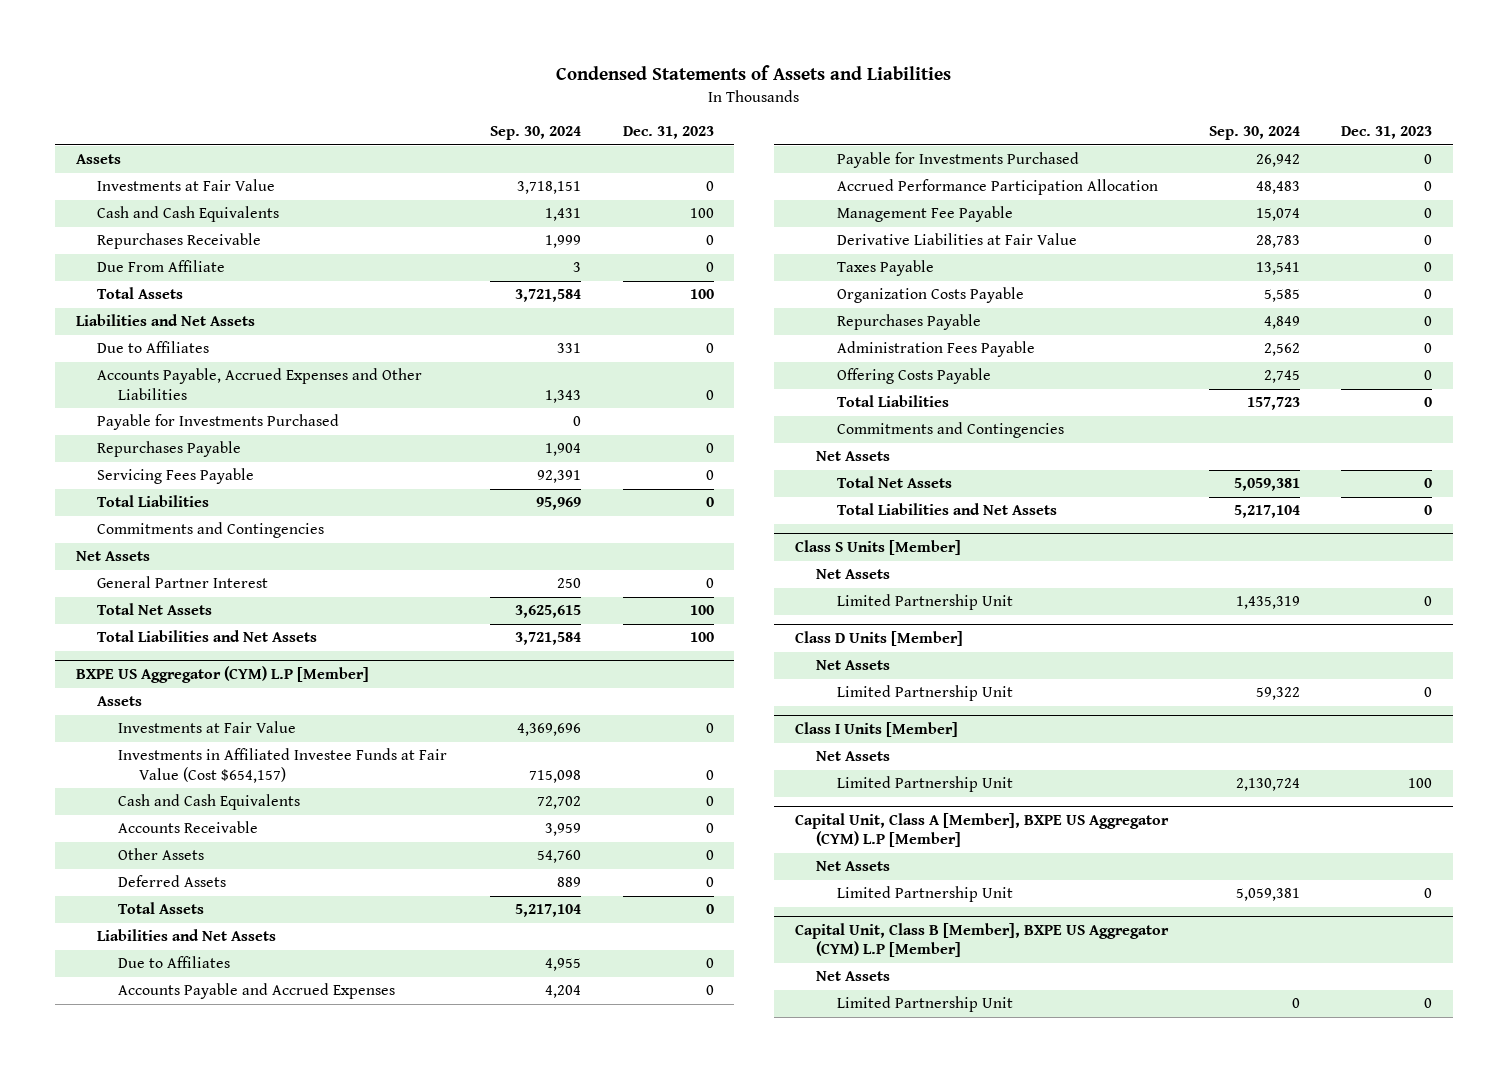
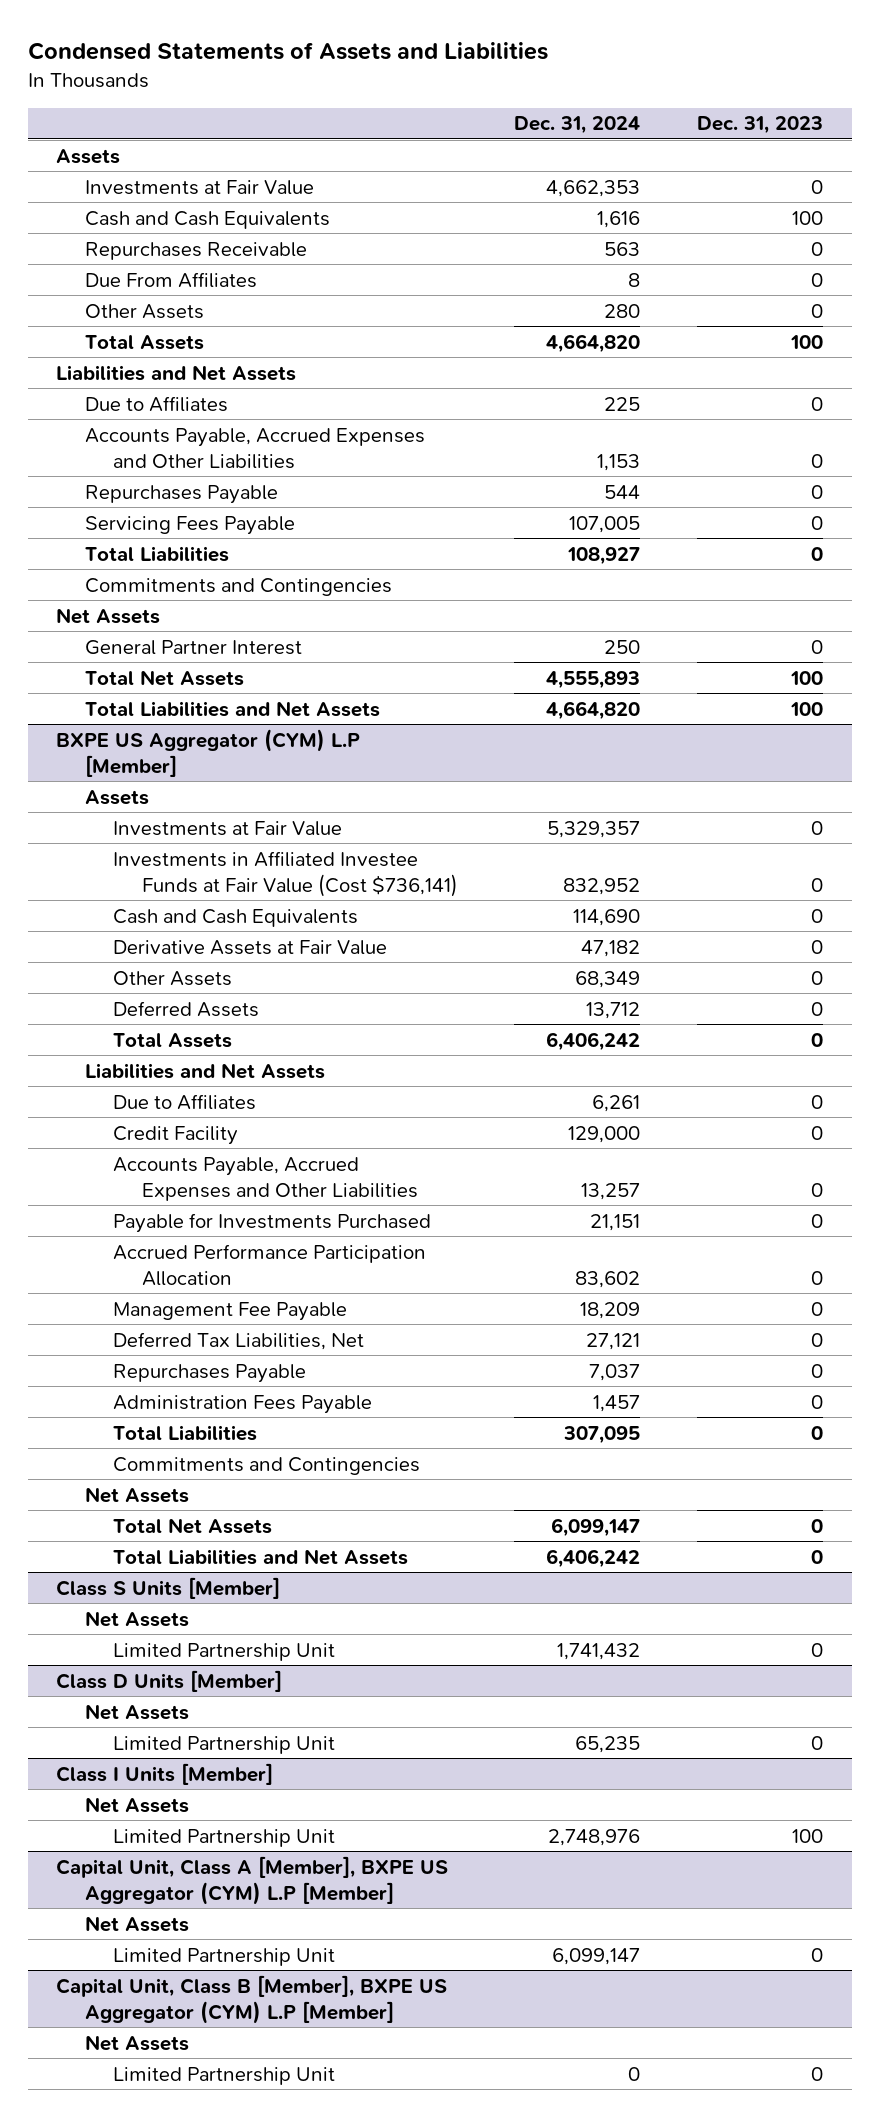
[490,126,582,141] Sep. 30, 2024 -> none
none -> [514,116,641,135] Dec. 31, 2024
[96,260,225,273] Due From Affiliate -> [84,271,257,288] Due From Affiliates
none -> [84,303,204,319] Other Assets
[96,414,339,431] Payable for Investments Purchased -> none
[117,748,447,783] Investments in Affiliated Investee Funds at Fair Value (Cost $654,157) -> [113,850,458,897] Investments in Affiliated Investee Funds at Fair Value (Cost $736,141)
[117,821,258,834] Accounts Receivable -> none
none -> [113,939,388,955] Derivative Assets at Fair Value
none -> [113,1125,239,1145] Credit Facility
[117,983,395,1000] Accounts Payable and Accrued Expenses -> [113,1156,418,1201] Accounts Payable, Accrued Expenses and Other Liabilities
[836,260,934,277] Taxes Payable -> none
[836,287,1024,304] Organization Costs Payable -> none
[836,233,1077,246] Derivative Liabilities at Fair Value -> [113,1331,365,1350] Deferred Tax Liabilities, Net
[836,368,991,385] Offering Costs Payable -> none

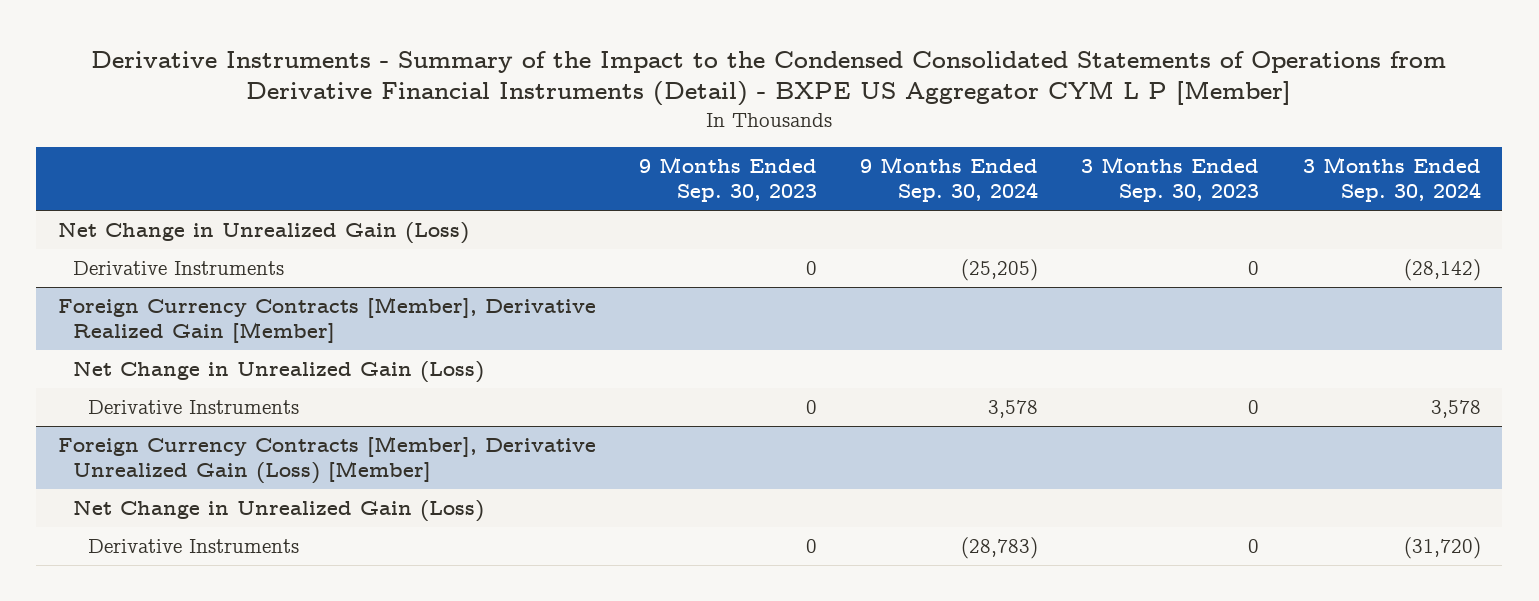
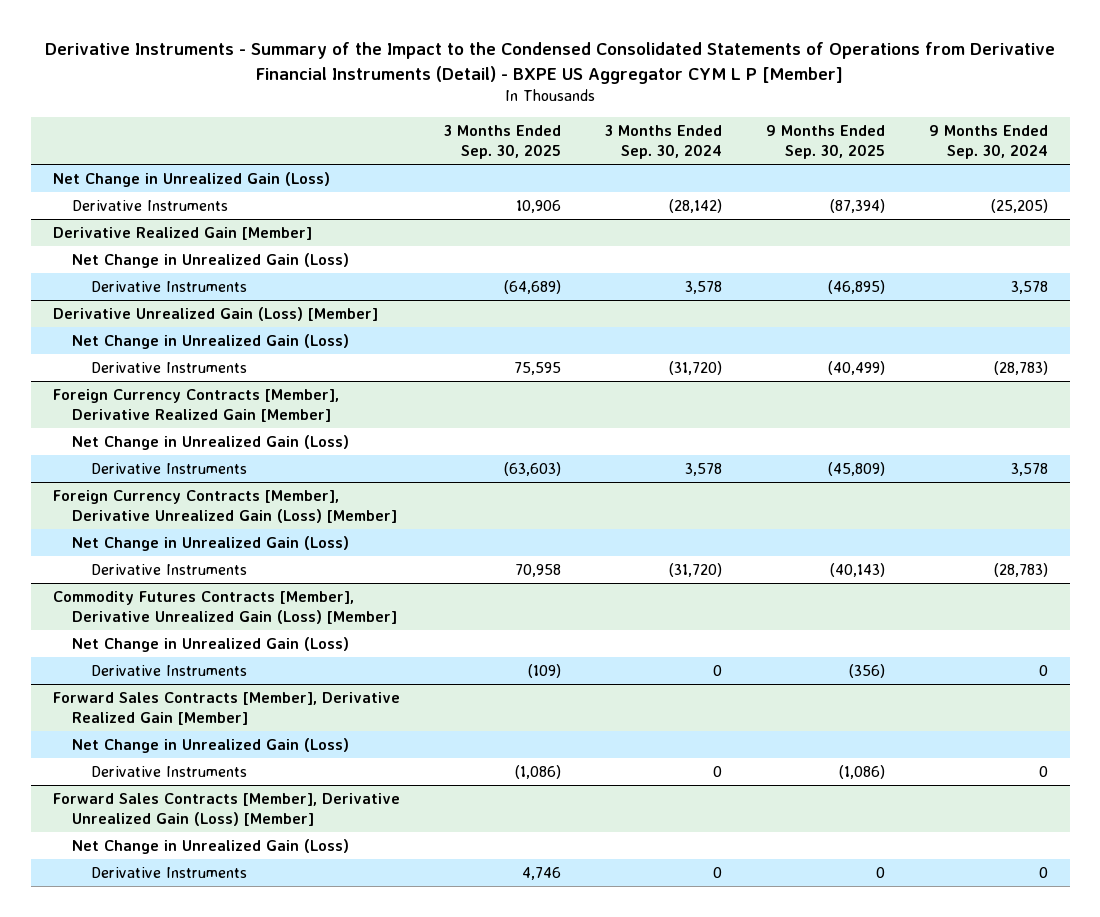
[639,157,818,203] 9 Months Ended Sep. 30, 2023 -> none
[1081,157,1260,203] 3 Months Ended Sep. 30, 2023 -> none
none -> [443,124,561,159] 3 Months Ended Sep. 30, 2025
none -> [765,124,885,159] 9 Months Ended Sep. 30, 2025
none -> [52,226,312,240] Derivative Realized Gain [Member]
none -> [71,252,349,268] Net Change in Unrealized Gain (Loss)
none -> [91,280,248,292] Derivative Instruments
none -> [52,306,378,321] Derivative Unrealized Gain (Loss) [Member]
none -> [71,333,349,349] Net Change in Unrealized Gain (Loss)
none -> [91,361,248,373] Derivative Instruments
none -> [52,590,397,625] Commodity Futures Contracts [Member], Derivative Unrealized Gain (Loss) [Member]
none -> [71,636,349,652] Net Change in Unrealized Gain (Loss)
none -> [91,664,248,676] Derivative Instruments
none -> [52,691,400,726] Forward Sales Contracts [Member], Derivative Realized Gain [Member]
none -> [71,737,349,753] Net Change in Unrealized Gain (Loss)
none -> [91,765,248,777] Derivative Instruments
none -> [52,792,400,827] Forward Sales Contracts [Member], Derivative Unrealized Gain (Loss) [Member]
none -> [71,838,349,854] Net Change in Unrealized Gain (Loss)
none -> [91,866,248,878] Derivative Instruments

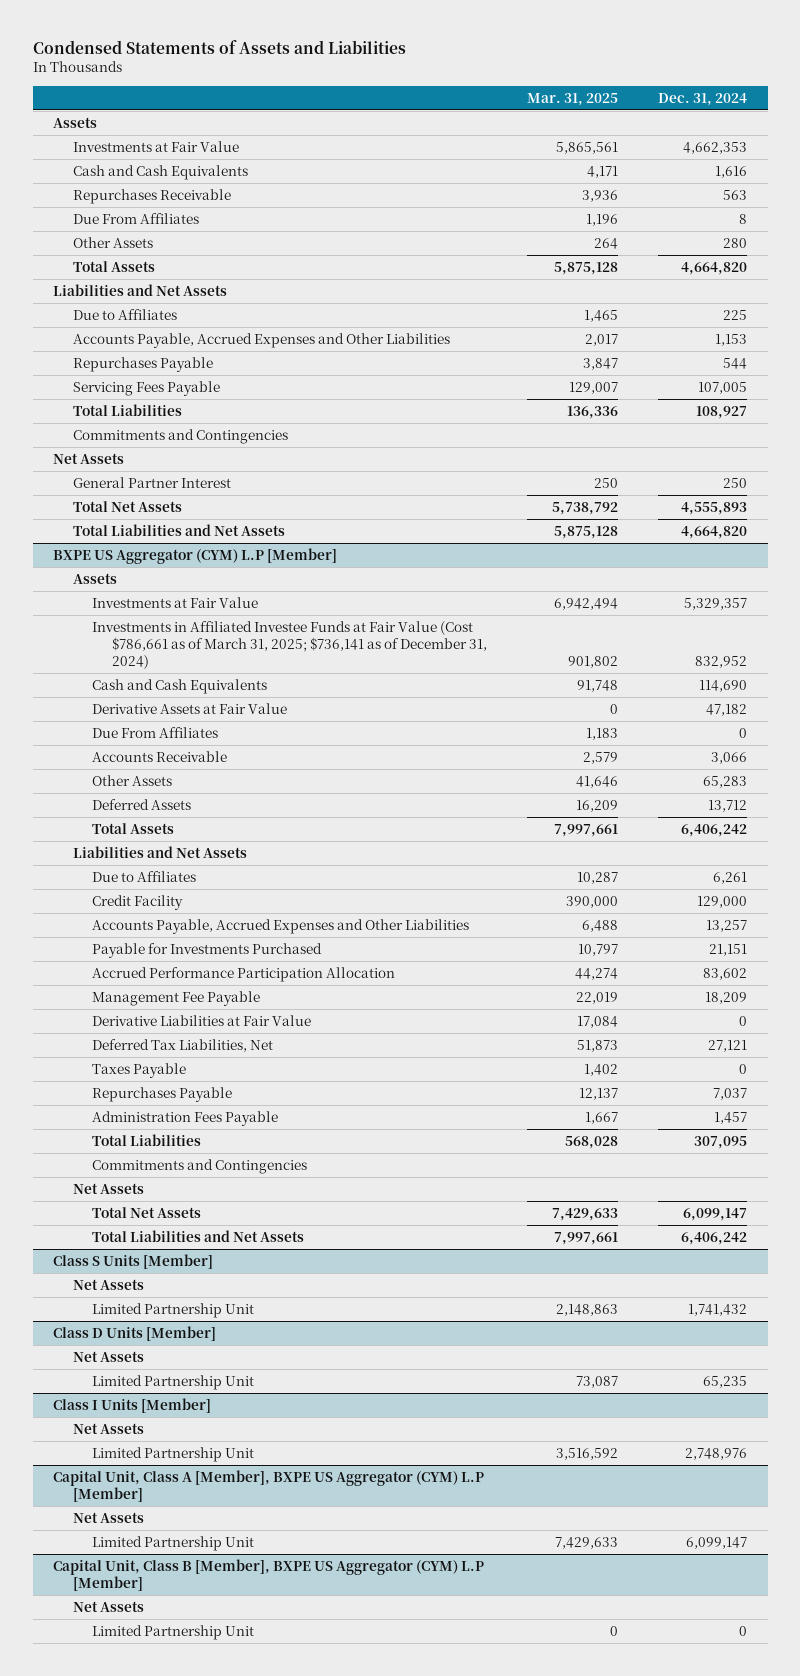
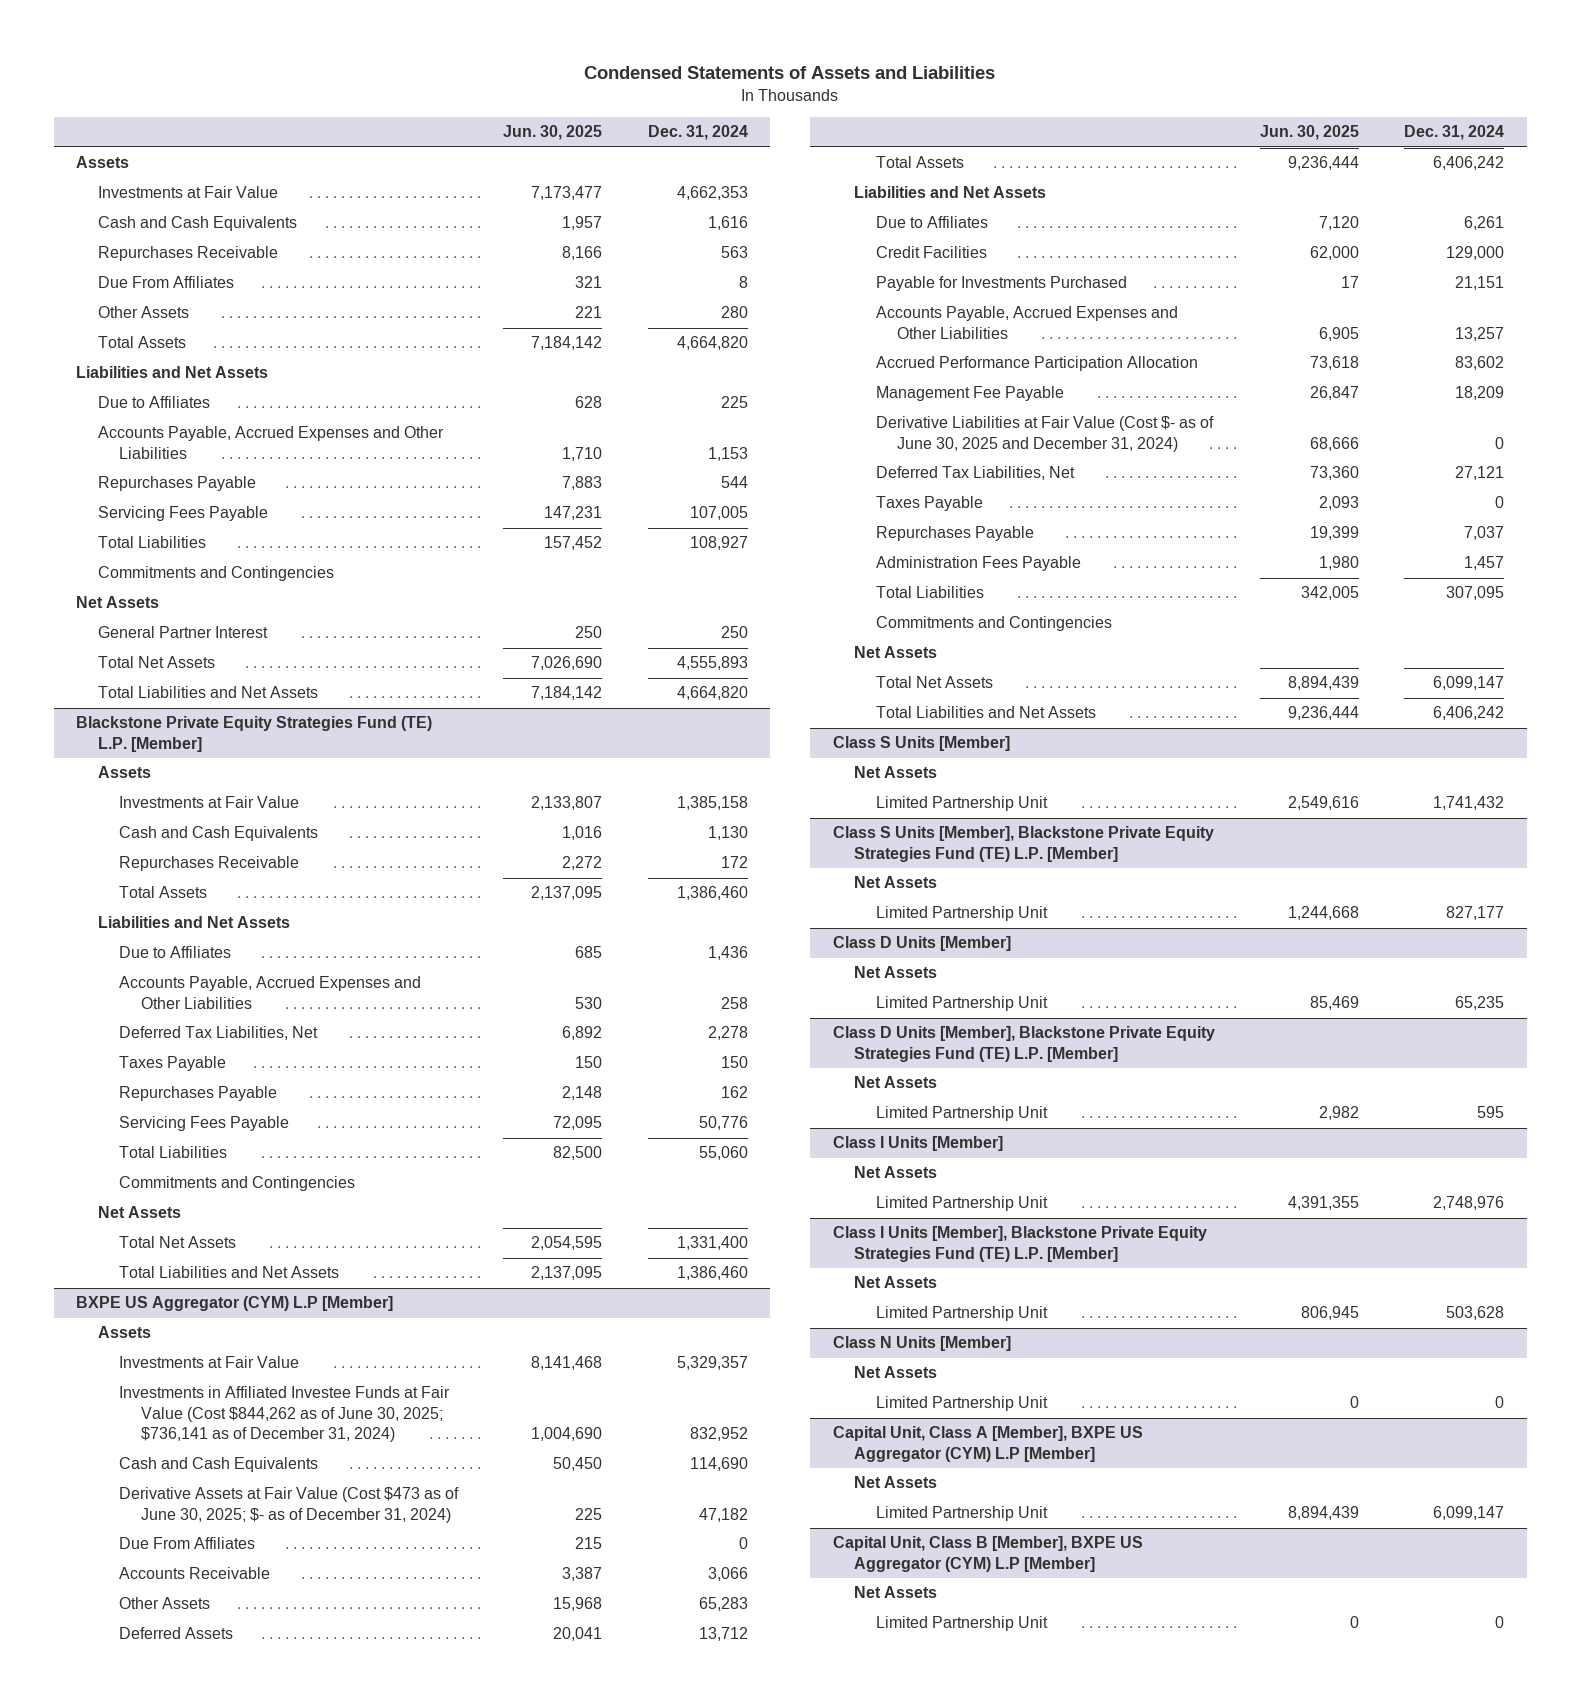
[527,92,619,106] Mar. 31, 2025 -> none
none -> [503,125,603,141] Jun. 30, 2025
none -> [76,716,433,752] Blackstone Private Equity Strategies Fund (TE) L.P. [Member]
none -> [97,766,151,779] Assets
none -> [119,796,300,809] Investments at Fair Value
none -> [119,826,319,842] Cash and Cash Equivalents
none -> [119,856,300,872] Repurchases Receivable
none -> [119,886,208,899] Total Assets
none -> [97,916,290,929] Liabilities and Net Assets
none -> [119,946,232,959] Due to Affiliates
none -> [119,976,422,1009] Accounts Payable, Accrued Expenses and Other Liabilities
none -> [119,1026,319,1041] Deferred Tax Liabilities, Net
none -> [119,1056,227,1072] Taxes Payable
none -> [119,1086,278,1102] Repurchases Payable
none -> [119,1116,290,1132] Servicing Fees Payable
none -> [119,1146,228,1159] Total Liabilities
none -> [119,1176,356,1192] Commitments and Contingencies
none -> [97,1206,181,1219] Net Assets
none -> [119,1236,237,1249] Total Net Assets
none -> [119,1266,340,1279] Total Liabilities and Net Assets
[92,620,487,669] Investments in Affiliated Investee Funds at Fair Value (Cost $786,661 as of March 31, 2025; $736,141 as of December 31, 2024) -> [119,1386,451,1443] Investments in Affiliated Investee Funds at Fair Value (Cost $844,262 as of June 30, 2025; $736,141 as of December 31, 2024)
[92,702,288,714] Derivative Assets at Fair Value -> [119,1487,460,1523] Derivative Assets at Fair Value (Cost $473 as of June 30, 2025; $- as of December 31, 2024)
[92,894,184,910] Credit Facility -> [875,246,987,259] Credit Facilities
[92,918,470,934] Accounts Payable, Accrued Expenses and Other Liabilities -> [875,306,1178,339] Accounts Payable, Accrued Expenses and Other Liabilities
[92,1014,312,1026] Derivative Liabilities at Fair Value -> none
none -> [875,416,1214,452] Derivative Liabilities at Fair Value (Cost $- as of June 30, 2025 and December 31, 2024)
none -> [832,826,1214,862] Class S Units [Member], Blackstone Private Equity Strategies Fund (TE) L.P. [Member]
none -> [854,876,938,889] Net Assets
none -> [875,906,1048,922] Limited Partnership Unit
none -> [832,1026,1215,1062] Class D Units [Member], Blackstone Private Equity Strategies Fund (TE) L.P. [Member]
none -> [854,1076,938,1089] Net Assets
none -> [875,1106,1048,1122] Limited Partnership Unit
none -> [832,1226,1207,1262] Class I Units [Member], Blackstone Private Equity Strategies Fund (TE) L.P. [Member]
none -> [854,1276,938,1289] Net Assets
none -> [875,1306,1048,1322] Limited Partnership Unit
none -> [832,1336,1011,1352] Class N Units [Member]
none -> [854,1366,938,1379] Net Assets
none -> [875,1396,1048,1412] Limited Partnership Unit

